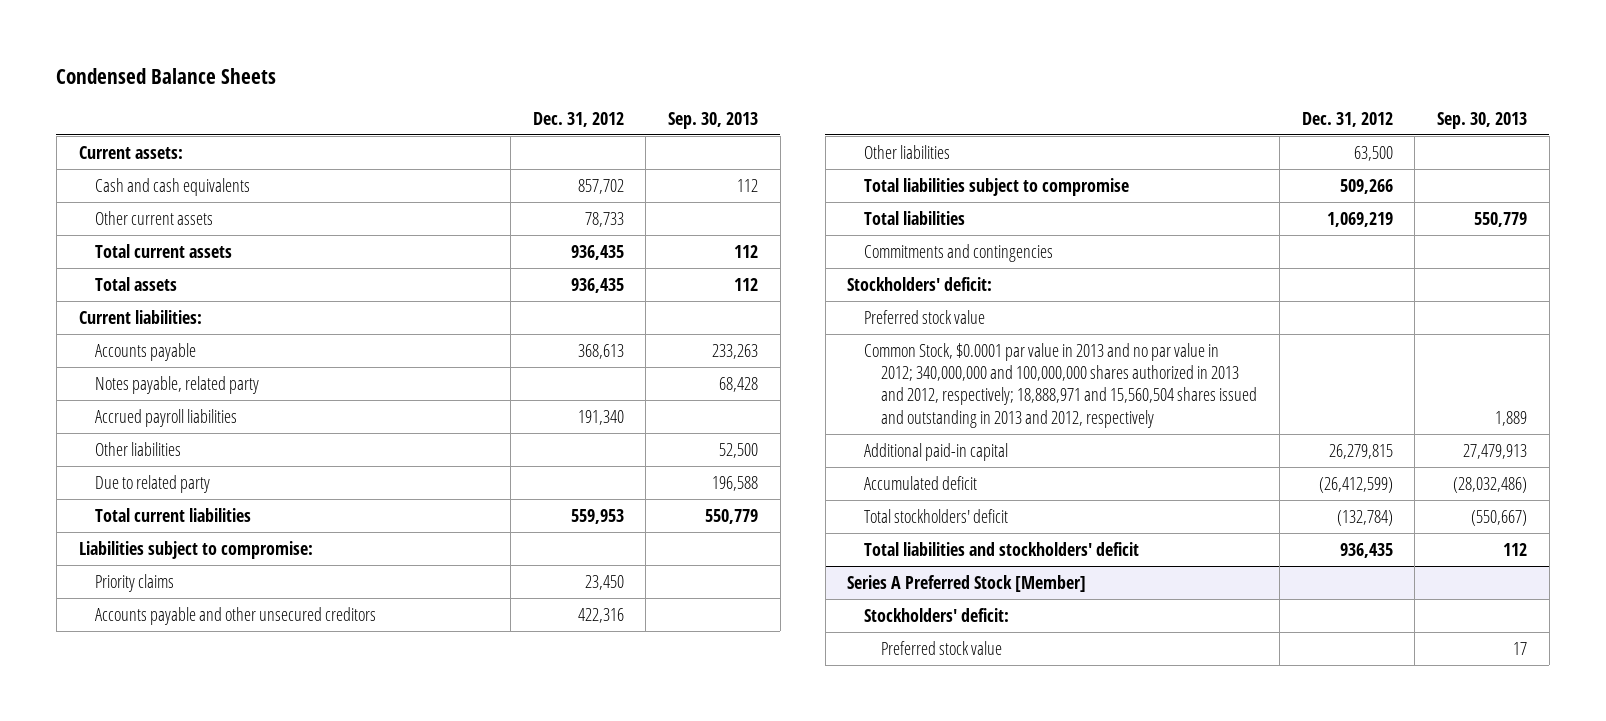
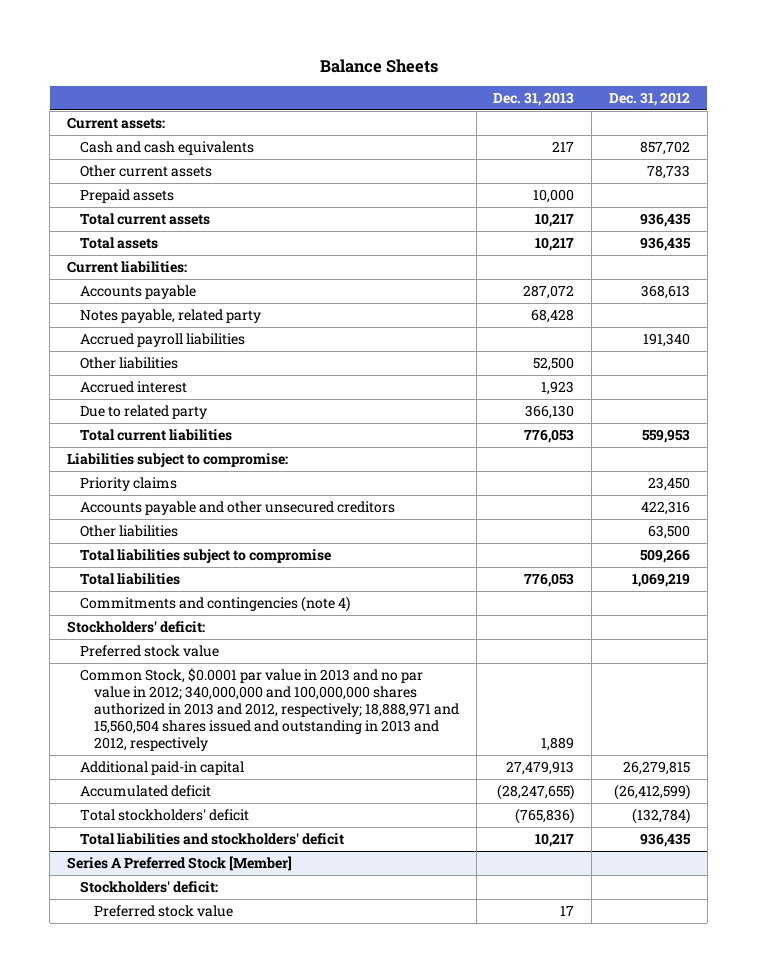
[56,68,277,85] Condensed Balance Sheets -> [319,58,438,73] Balance Sheets
[668,111,759,129] Sep. 30, 2013 -> none
none -> [493,91,575,106] Dec. 31, 2013
none -> [80,189,175,204] Prepaid assets
none -> [80,381,188,394] Accrued interest
[864,243,1054,262] Commitments and contingencies -> [80,596,351,613] Commitments and contingencies (note 4)

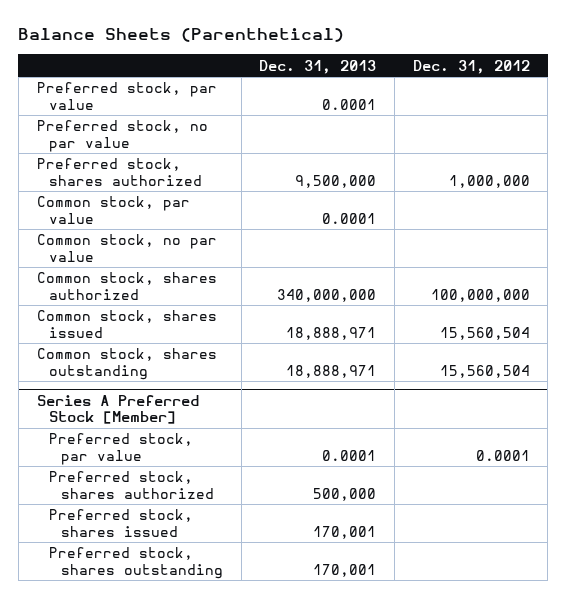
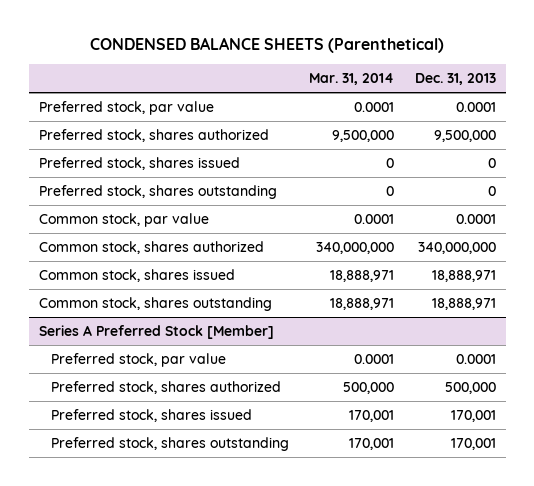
[18,28,345,43] Balance Sheets (Parenthetical) -> [90,37,445,54] CONDENSED BALANCE SHEETS (Parenthetical)
[412,59,530,74] Dec. 31, 2012 -> none
none -> [309,73,395,86] Mar. 31, 2014
[36,120,208,152] Preferred stock, no par value -> none
none -> [38,157,240,171] Preferred stock, shares issued
none -> [38,185,277,200] Preferred stock, shares outstanding
[36,234,217,262] Common stock, no par value -> none

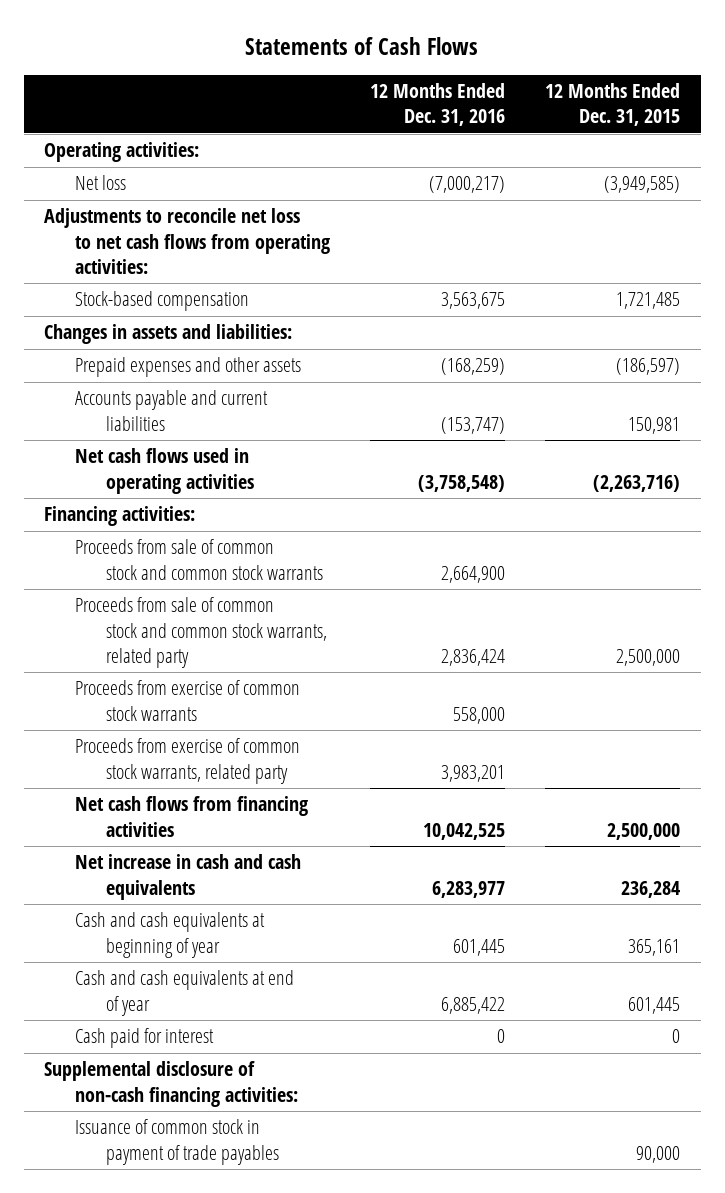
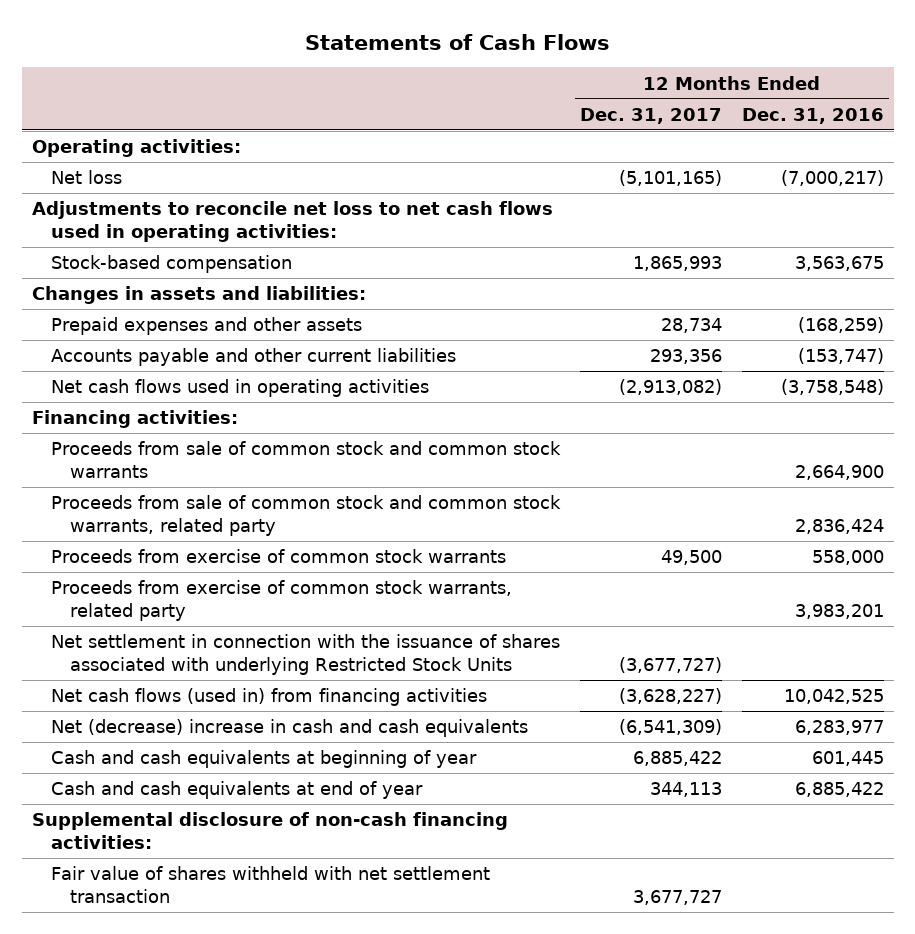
[545,83,681,127] 12 Months Ended Dec. 31, 2015 -> none
none -> [579,107,722,124] Dec. 31, 2017
[44,208,330,274] Adjustments to reconcile net loss to net cash flows from operating activities: -> [31,201,553,242] Adjustments to reconcile net loss to net cash flows used in operating activities:
[74,390,268,431] Accounts payable and current liabilities -> [50,348,456,367] Accounts payable and other current liabilities
none -> [50,634,560,675] Net settlement in connection with the issuance of shares associated with underlying Restricted Stock Units
[74,796,308,837] Net cash flows from financing activities -> [50,688,487,707] Net cash flows (used in) from financing activities
[74,854,301,900] Net increase in cash and cash equivalents -> [50,719,528,738] Net (decrease) increase in cash and cash equivalents
[74,1028,214,1049] Cash paid for interest -> none
[74,1119,279,1165] Issuance of common stock in payment of trade payables -> none
none -> [50,866,490,903] Fair value of shares withheld with net settlement transaction

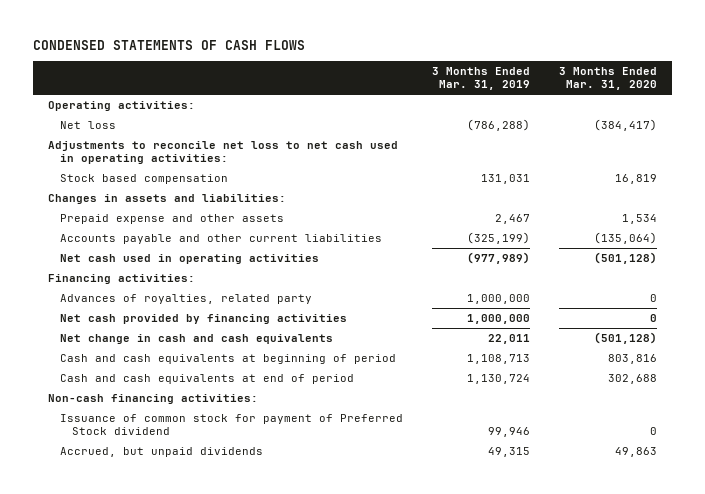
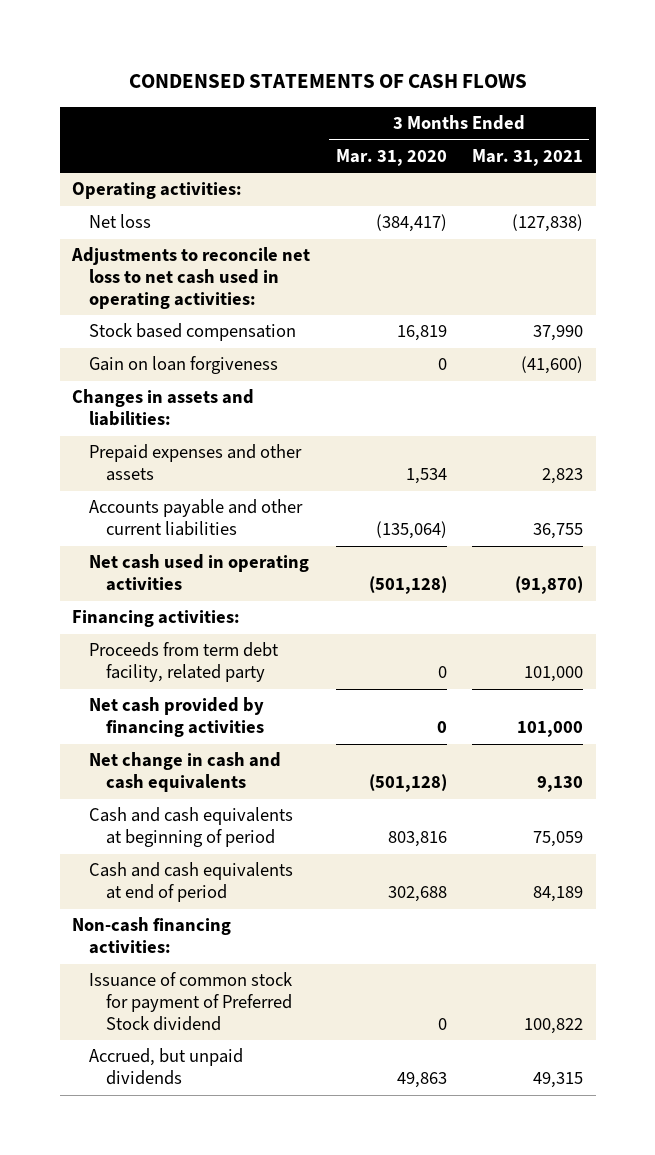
[432,67,531,91] 3 Months Ended Mar. 31, 2019 -> none
none -> [472,148,584,166] Mar. 31, 2021
none -> [89,356,279,375] Gain on loan forgiveness
[59,213,284,224] Prepaid expense and other assets -> [89,444,303,482] Prepaid expenses and other assets
[59,293,312,304] Advances of royalties, related party -> none
none -> [89,642,280,683] Proceeds from term debt facility, related party

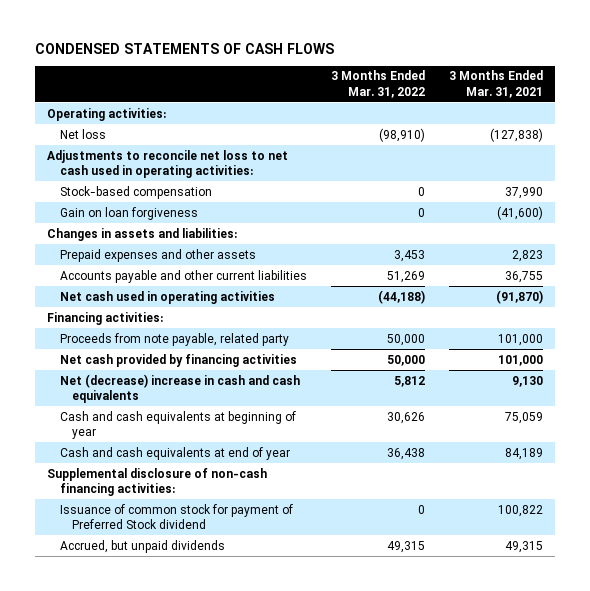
[335,148,447,166] Mar. 31, 2020 -> none
none -> [330,70,425,98] 3 Months Ended Mar. 31, 2022
[89,323,297,342] Stock based compensation -> [59,185,212,199] Stock-based compensation
[89,642,280,683] Proceeds from term debt facility, related party -> none
none -> [59,332,289,346] Proceeds from note payable, related party
[89,752,282,793] Net change in cash and cash equivalents -> [59,373,300,403] Net (decrease) increase in cash and cash equivalents
[89,807,294,848] Cash and cash equivalents at beginning of period -> [59,410,296,439] Cash and cash equivalents at beginning of year
[89,862,294,903] Cash and cash equivalents at end of period -> [59,446,290,460] Cash and cash equivalents at end of year
[72,917,232,955] Non-cash financing activities: -> [46,467,267,496] Supplemental disclosure of non-cash financing activities:

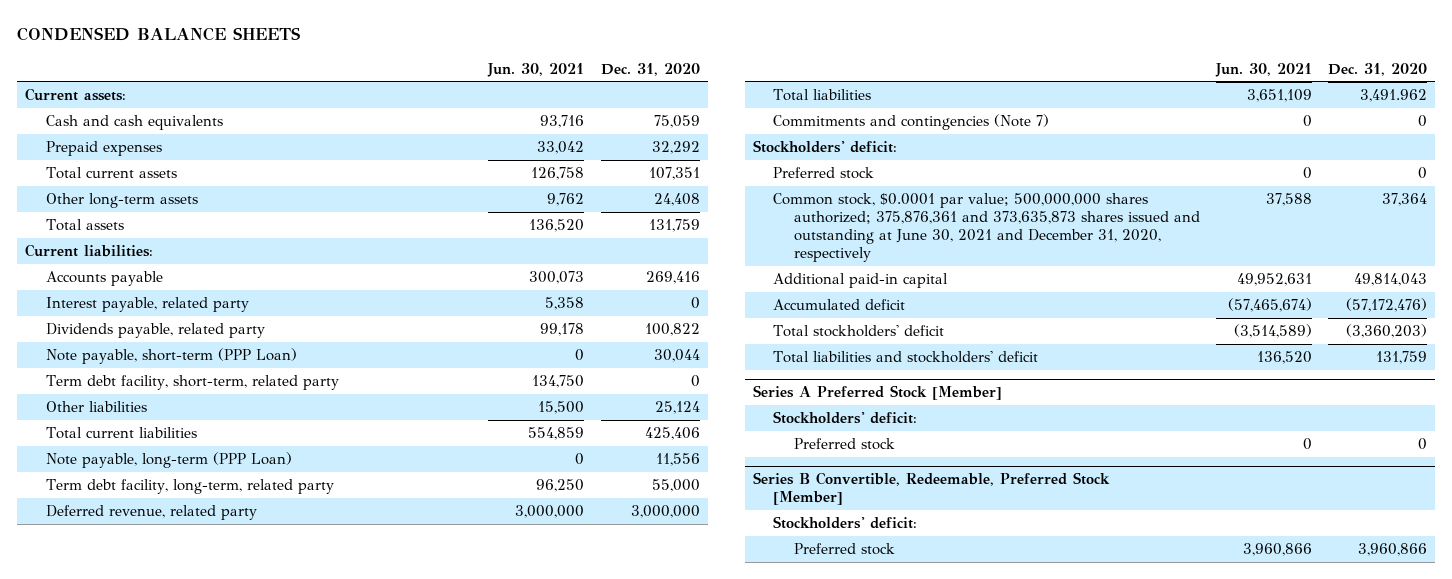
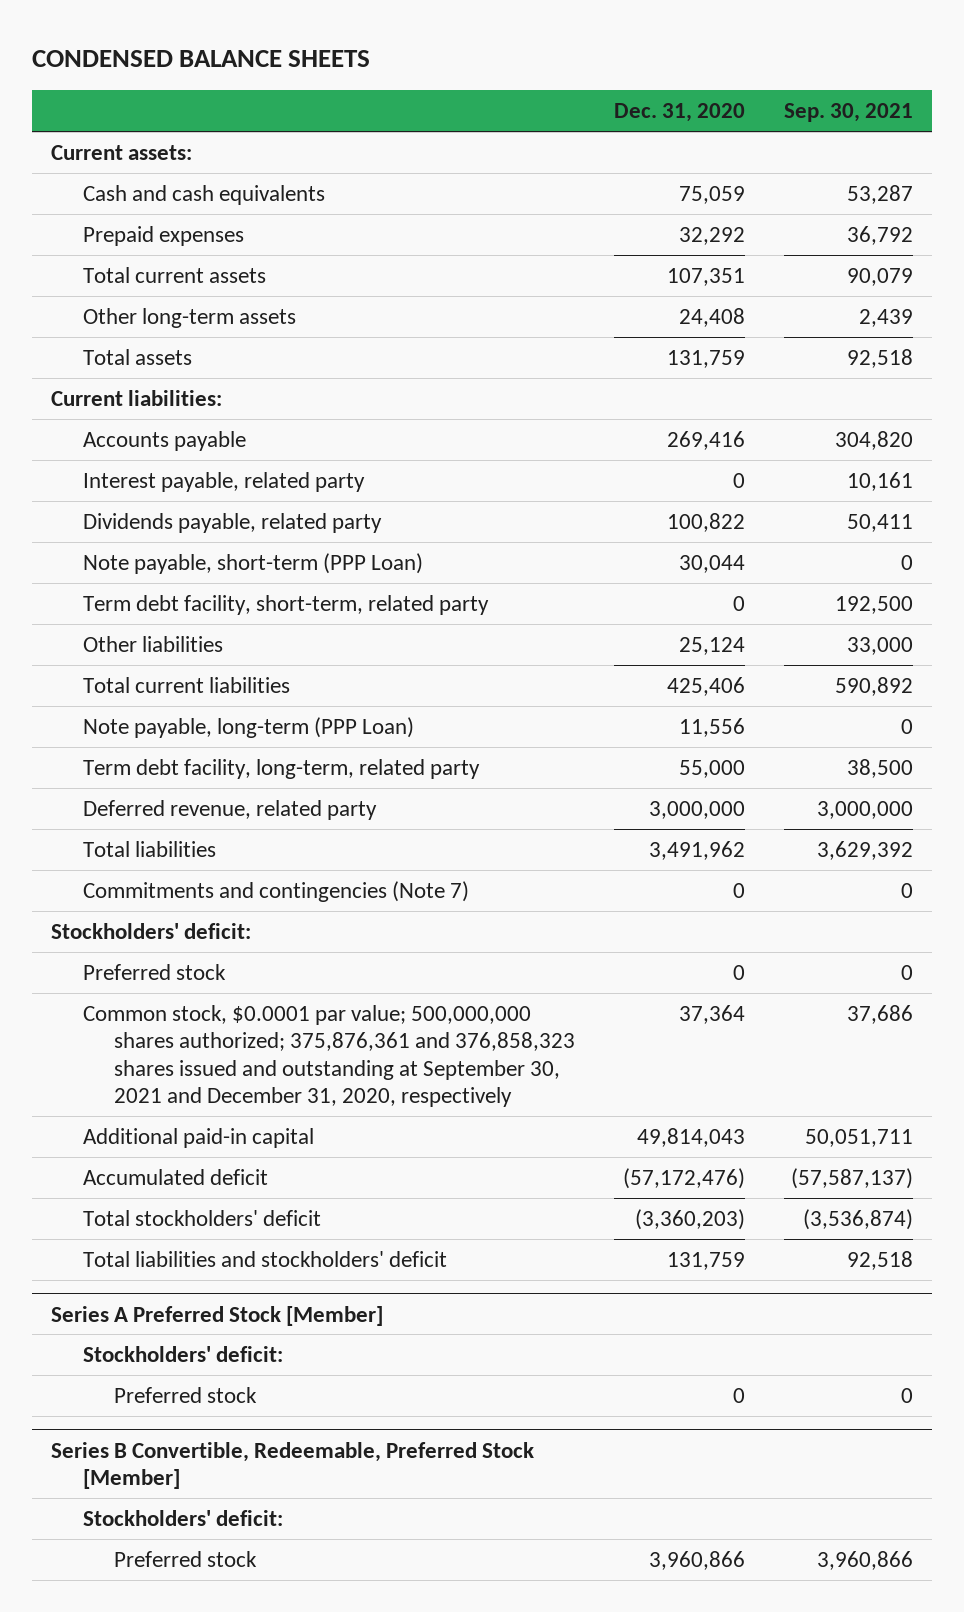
[487,62,585,77] Jun. 30, 2021 -> none
none -> [783,103,913,123] Sep. 30, 2021
[1359,89,1427,103] 3,491.962 -> [649,840,746,860] 3,491,962
[773,193,1200,263] Common stock, $0.0001 par value; 500,000,000 shares authorized; 375,876,361 and 373,635,873 shares issued and outstanding at June 30, 2021 and December 31, 2020, respectively -> [82,1004,576,1108] Common stock, $0.0001 par value; 500,000,000 shares authorized; 375,876,361 and 376,858,323 shares issued and outstanding at September 30, 2021 and December 31, 2020, respectively

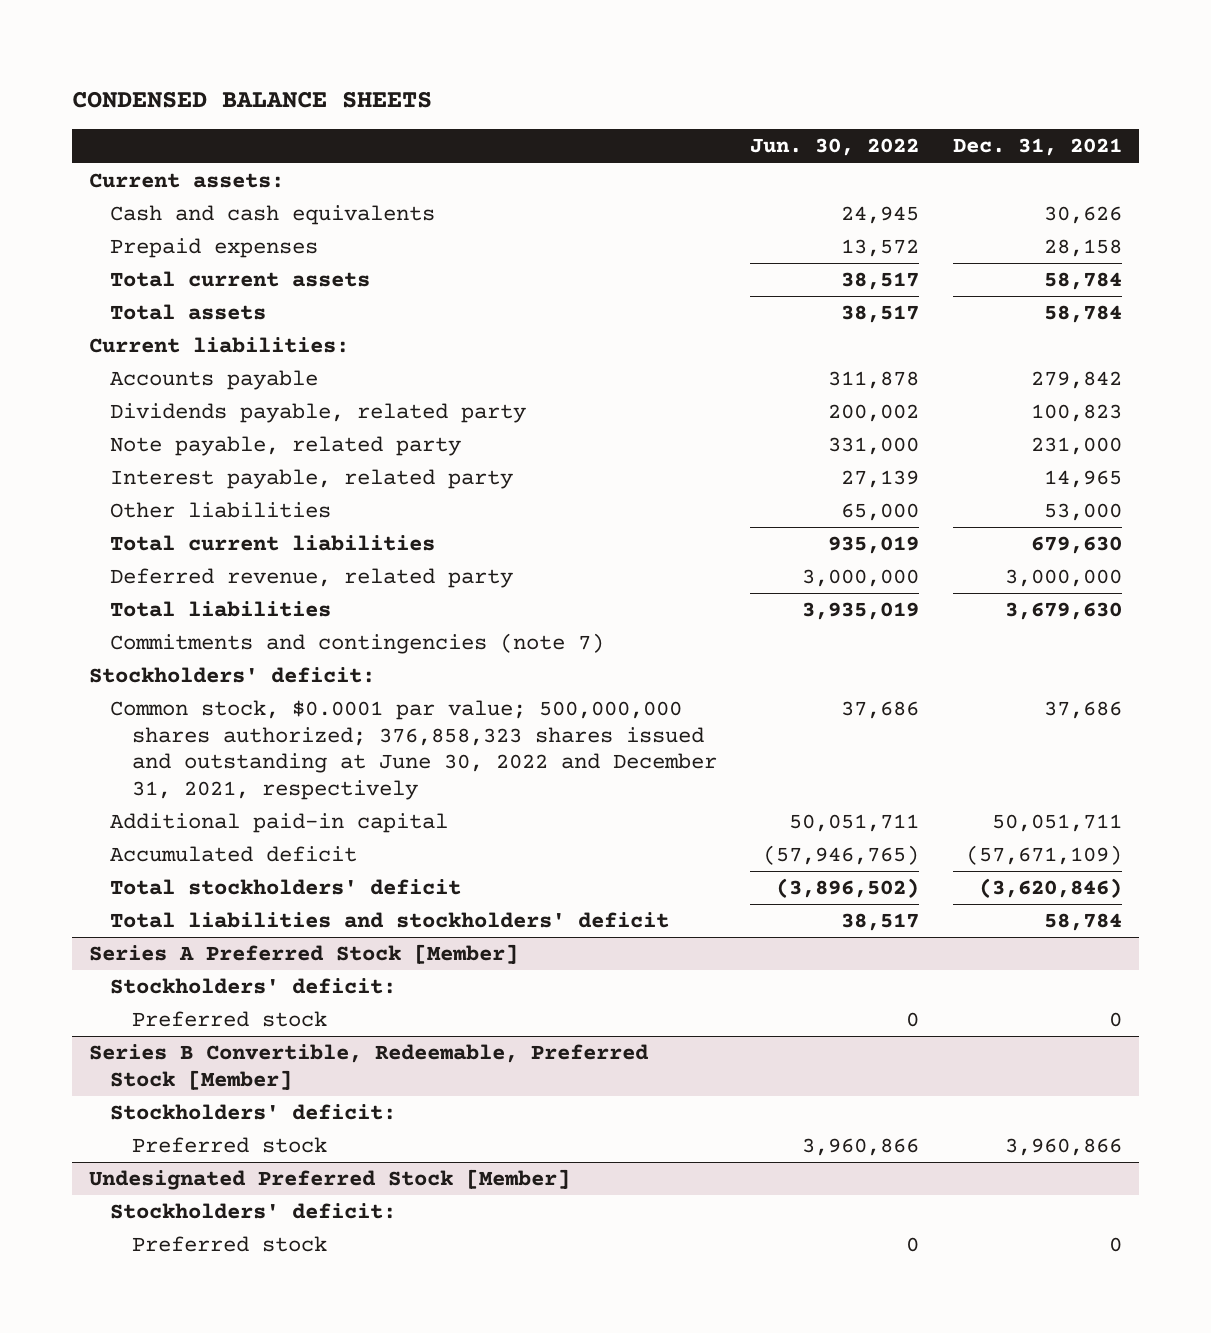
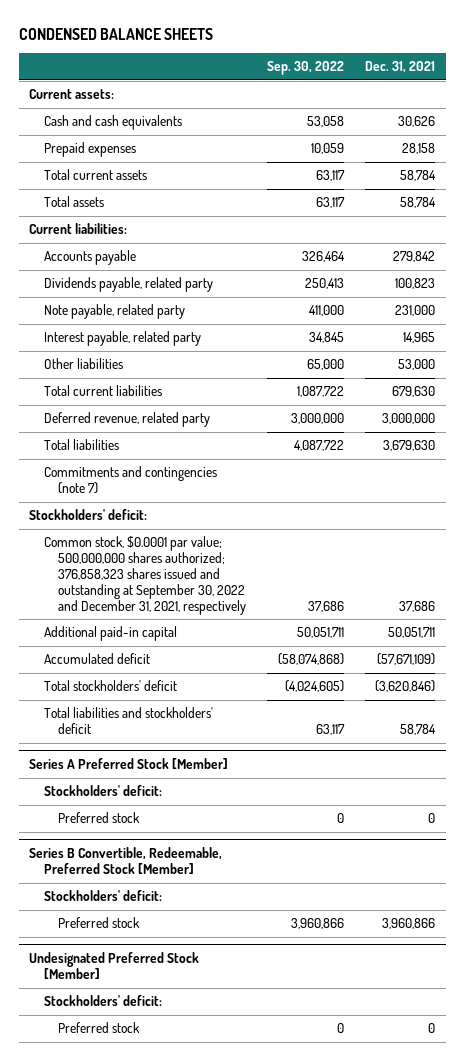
[750,138,920,157] Jun. 30, 2022 -> none
none -> [267,61,345,76] Sep. 30, 2022
[110,700,717,801] Common stock, $0.0001 par value; 500,000,000 shares authorized; 376,858,323 shares issued and outstanding at June 30, 2022 and December 31, 2021, respectively -> [43,536,247,616] Common stock, $0.0001 par value; 500,000,000 shares authorized; 376,858,323 shares issued and outstanding at September 30, 2022 and December 31, 2021, respectively

